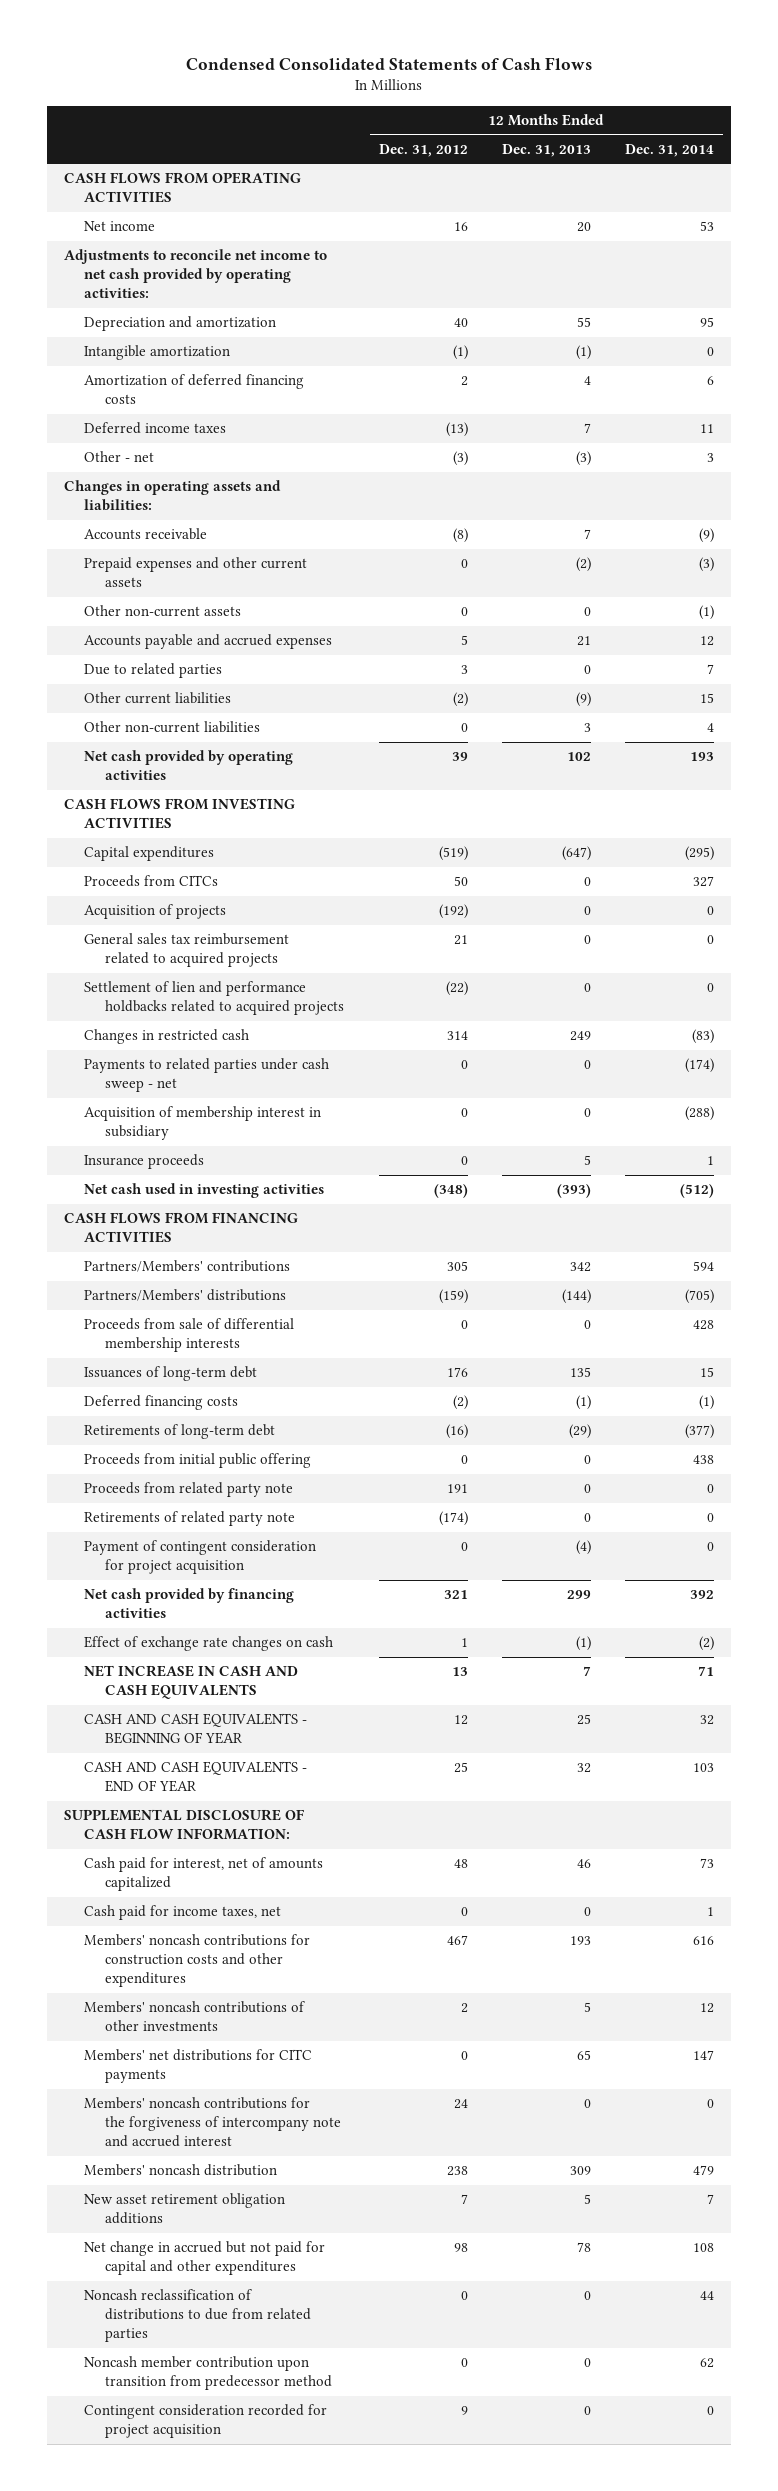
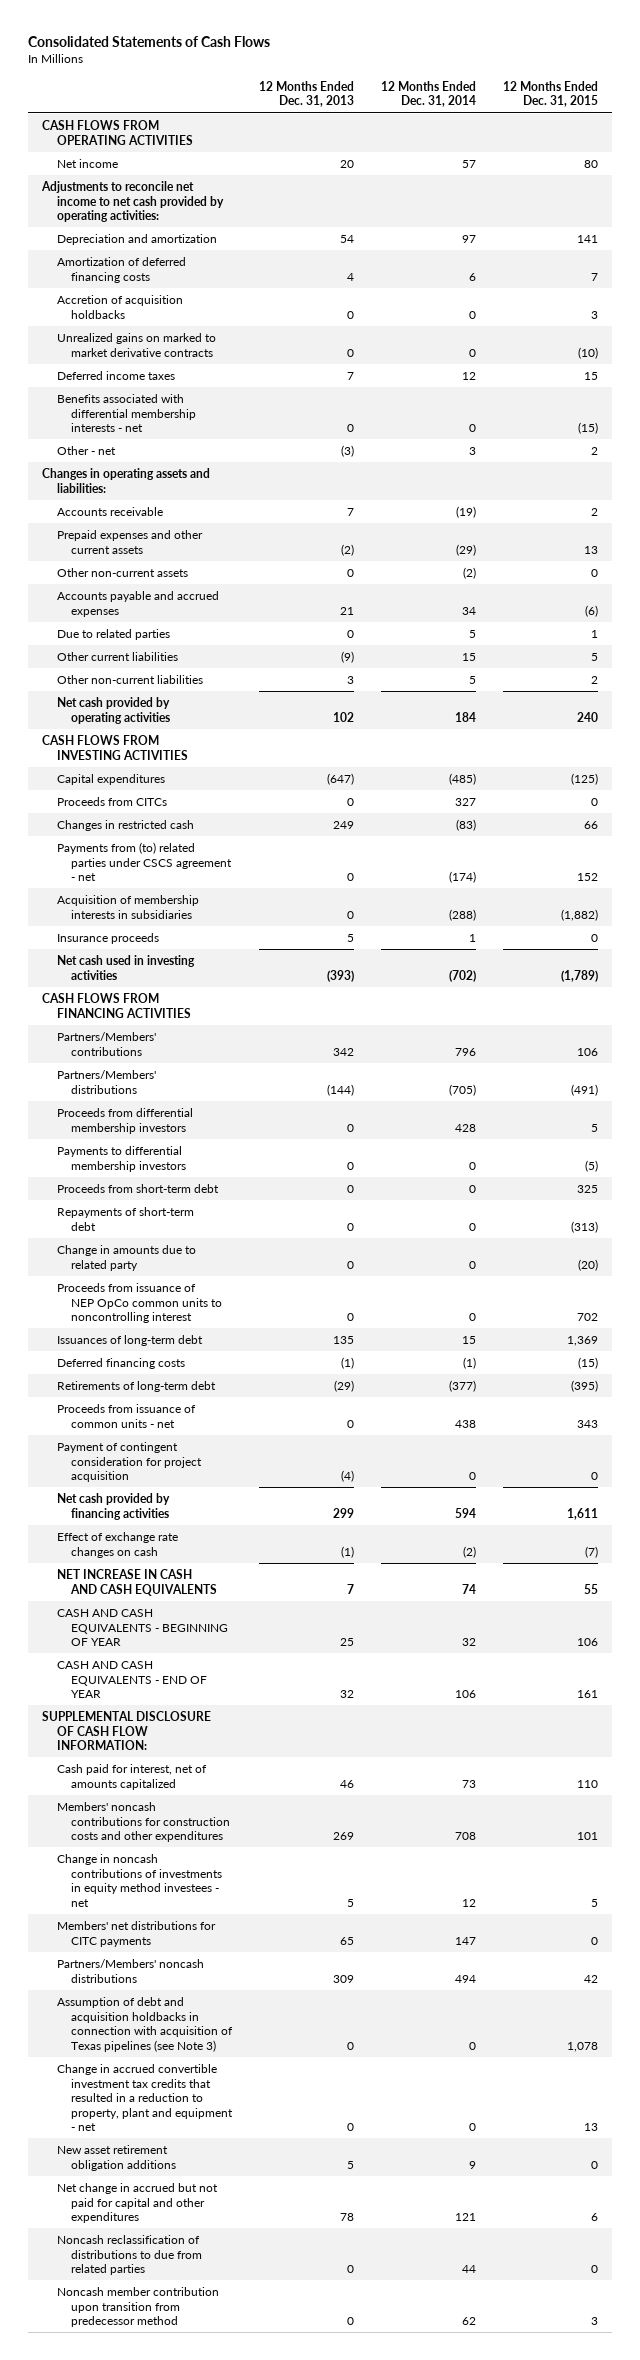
[185,56,592,70] Condensed Consolidated Statements of Cash Flows -> [28,35,271,47] Consolidated Statements of Cash Flows
[378,143,468,157] Dec. 31, 2012 -> none
none -> [503,80,599,108] 12 Months Ended Dec. 31, 2015
[700,221,715,232] 53 -> [462,159,477,168] 57
[84,345,231,361] Intangible amortization -> none
[576,317,591,328] 55 -> [340,234,355,243] 54
[700,317,715,328] 95 -> [462,234,477,243] 97
none -> [56,294,183,319] Accretion of acquisition holdbacks
none -> [56,332,216,357] Unrealized gains on marked to market derivative contracts
[700,424,715,434] 11 -> [462,371,477,380] 12
none -> [56,393,197,433] Benefits associated with differential membership interests - net
[699,528,715,544] (9) -> [456,505,477,518] (19)
[699,557,715,573] (3) -> [456,543,477,556] (29)
[699,605,715,621] (1) -> [463,566,477,579] (2)
[700,636,715,647] 12 -> [462,606,477,615] 34
[707,664,715,675] 7 -> [469,629,477,638] 5
[707,723,715,733] 4 -> [469,675,477,684] 5
[690,752,715,762] 193 -> [455,711,477,722] 184
[685,846,715,862] (295) -> [449,772,477,785] (485)
[84,904,227,920] Acquisition of projects -> none
[84,933,290,968] General sales tax reimbursement related to acquired projects -> none
[84,981,345,1016] Settlement of lien and performance holdbacks related to acquired projects -> none
[84,1058,330,1093] Payments to related parties under cash sweep - net -> [56,841,233,882] Payments from (to) related parties under CSCS agreement - net
[84,1106,322,1141] Acquisition of membership interest in subsidiary -> [56,894,199,919] Acquisition of membership interests in subsidiaries
[680,1184,715,1199] (512) -> [449,969,477,982] (702)
[693,1261,715,1272] 594 -> [455,1047,477,1056] 796
[84,1318,295,1353] Proceeds from sale of differential membership interests -> [56,1107,193,1134] Proceeds from differential membership investors
none -> [56,1145,187,1172] Payments to differential membership investors
none -> [56,1183,219,1193] Proceeds from short-term debt
none -> [56,1206,194,1231] Repayments of short-term debt
none -> [56,1244,196,1271] Change in amounts due to related party
none -> [56,1282,223,1324] Proceeds from issuance of NEP OpCo common units to noncontrolling interest
[84,1482,294,1498] Proceeds from related party note -> none
[84,1511,296,1527] Retirements of related party note -> none
[84,1453,312,1469] Proceeds from initial public offering -> [56,1403,196,1428] Proceeds from issuance of common units - net
[690,1590,715,1600] 392 -> [455,1507,477,1518] 594
[698,1666,715,1677] 71 -> [462,1583,477,1594] 74
[693,1763,715,1773] 103 -> [455,1690,477,1699] 106
[84,1905,282,1921] Cash paid for income taxes, net -> none
[569,1936,591,1946] 193 -> [333,1832,355,1841] 269
[693,1936,715,1946] 616 -> [455,1832,477,1841] 708
[84,2001,306,2032] Members' noncash contributions of other investments -> [56,1853,223,1907] Change in noncash contributions of investments in equity method investees - net
[84,2097,342,2148] Members' noncash contributions for the forgiveness of intercompany note and accrued interest -> none
[84,2164,278,2177] Members' noncash distribution -> [56,1958,204,1983] Partners/Members' noncash distributions
[693,2165,715,2176] 479 -> [455,1974,477,1983] 494
none -> [56,1996,234,2052] Assumption of debt and acquisition holdbacks in connection with acquisition of Texas pipelines (see Note 3)
none -> [56,2063,234,2132] Change in accrued convertible investment tax credits that resulted in a reduction to property, plant and equipment - net
[707,2194,715,2205] 7 -> [469,2160,477,2169] 9
[693,2243,715,2253] 108 -> [455,2213,477,2222] 121
[84,2404,328,2439] Contingent consideration recorded for project acquisition -> none

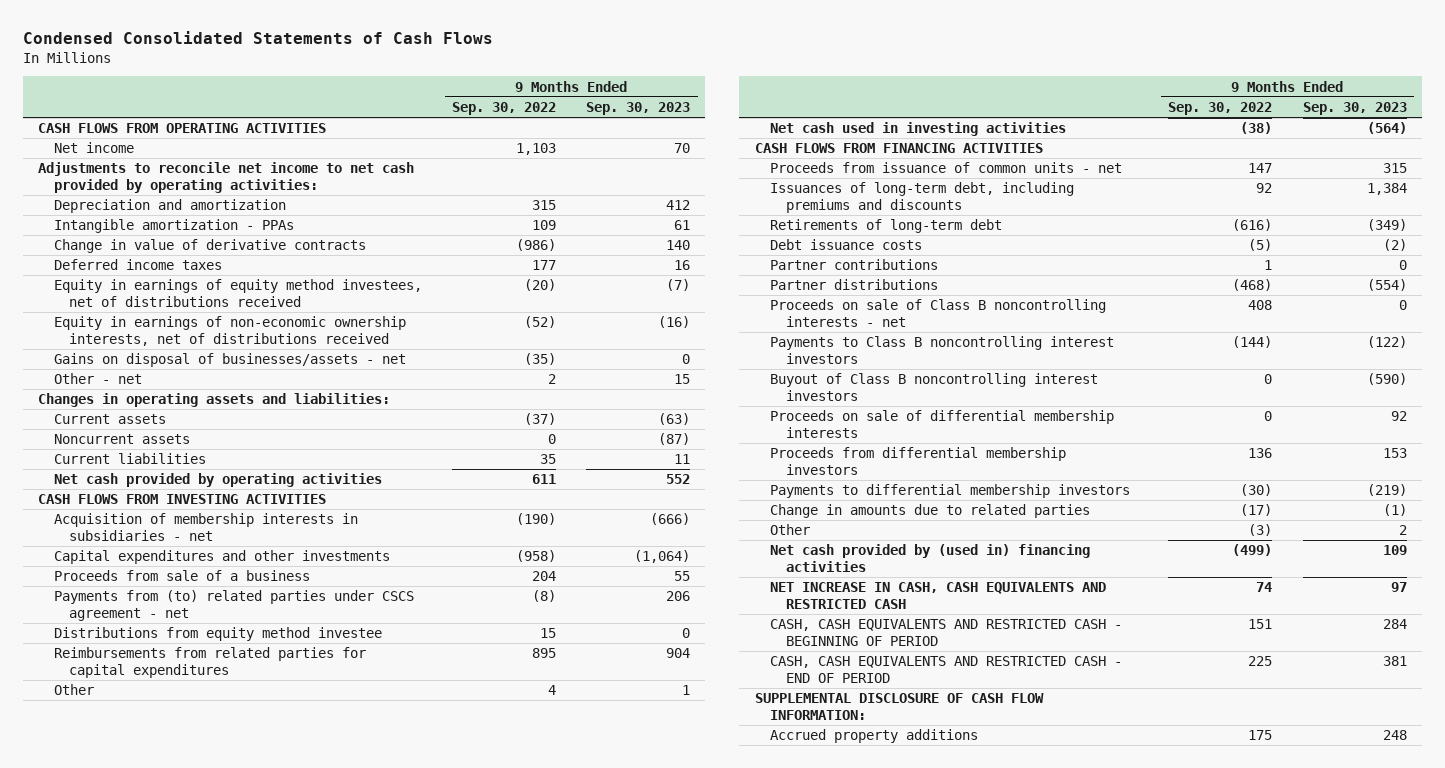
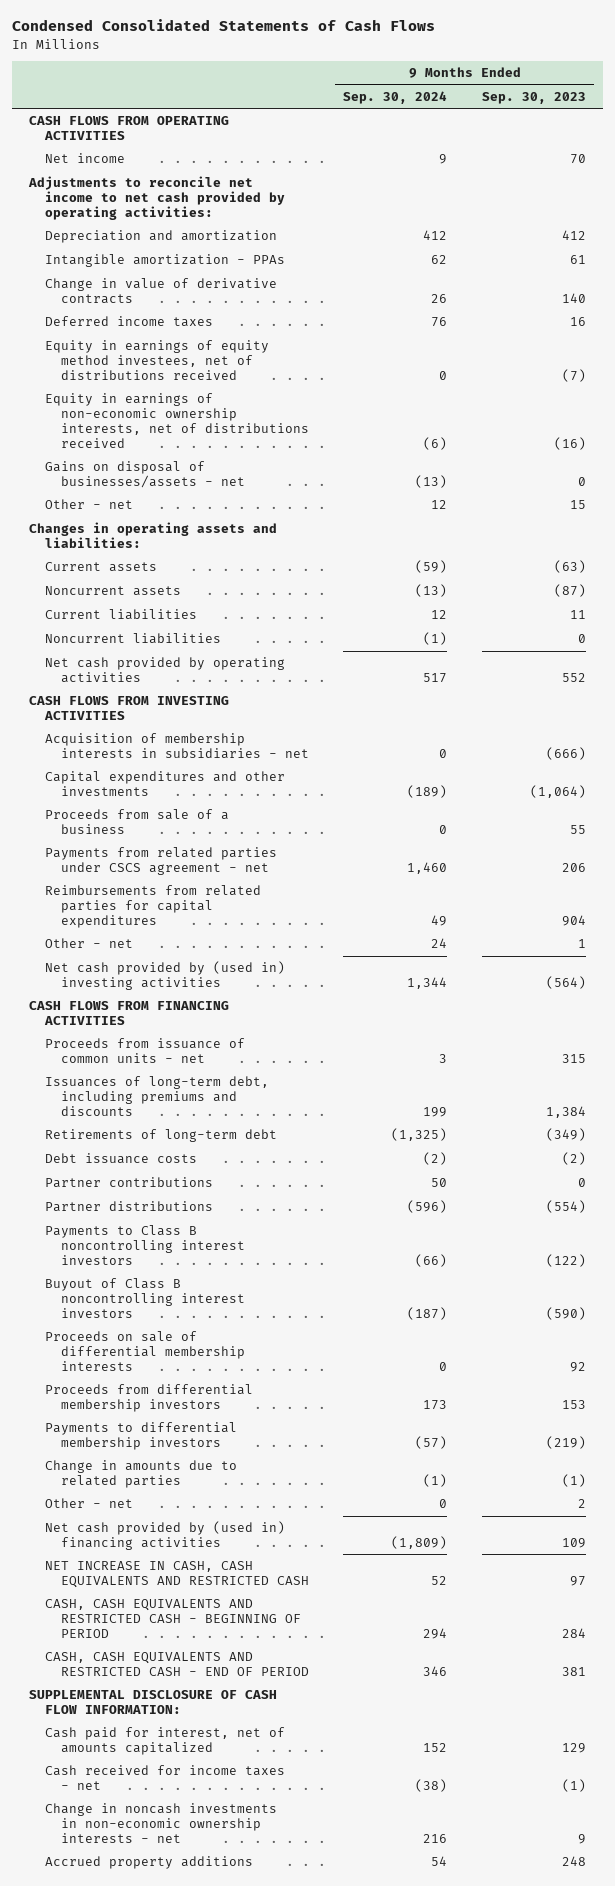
[452,101,557,115] Sep. 30, 2022 -> none
none -> [343,91,448,105] Sep. 30, 2024
none -> [45,633,222,645] Noncurrent liabilities
[53,627,382,642] Distributions from equity method investee -> none
[53,590,414,621] Payments from (to) related parties under CSCS agreement - net -> [45,847,278,876] Payments from related parties under CSCS agreement - net
[53,684,94,696] Other -> [45,938,134,949] Other - net
[770,122,1067,137] Net cash used in investing activities -> [45,961,286,991] Net cash provided by (used in) investing activities
[770,299,1107,327] Proceeds on sale of Class B noncontrolling interests - net -> none
[770,524,811,536] Other -> [45,1498,134,1509] Other - net
none -> [45,1727,286,1756] Cash paid for interest, net of amounts capitalized
none -> [45,1765,286,1791] Cash received for income taxes - net
none -> [45,1803,278,1844] Change in noncash investments in non-economic ownership interests - net

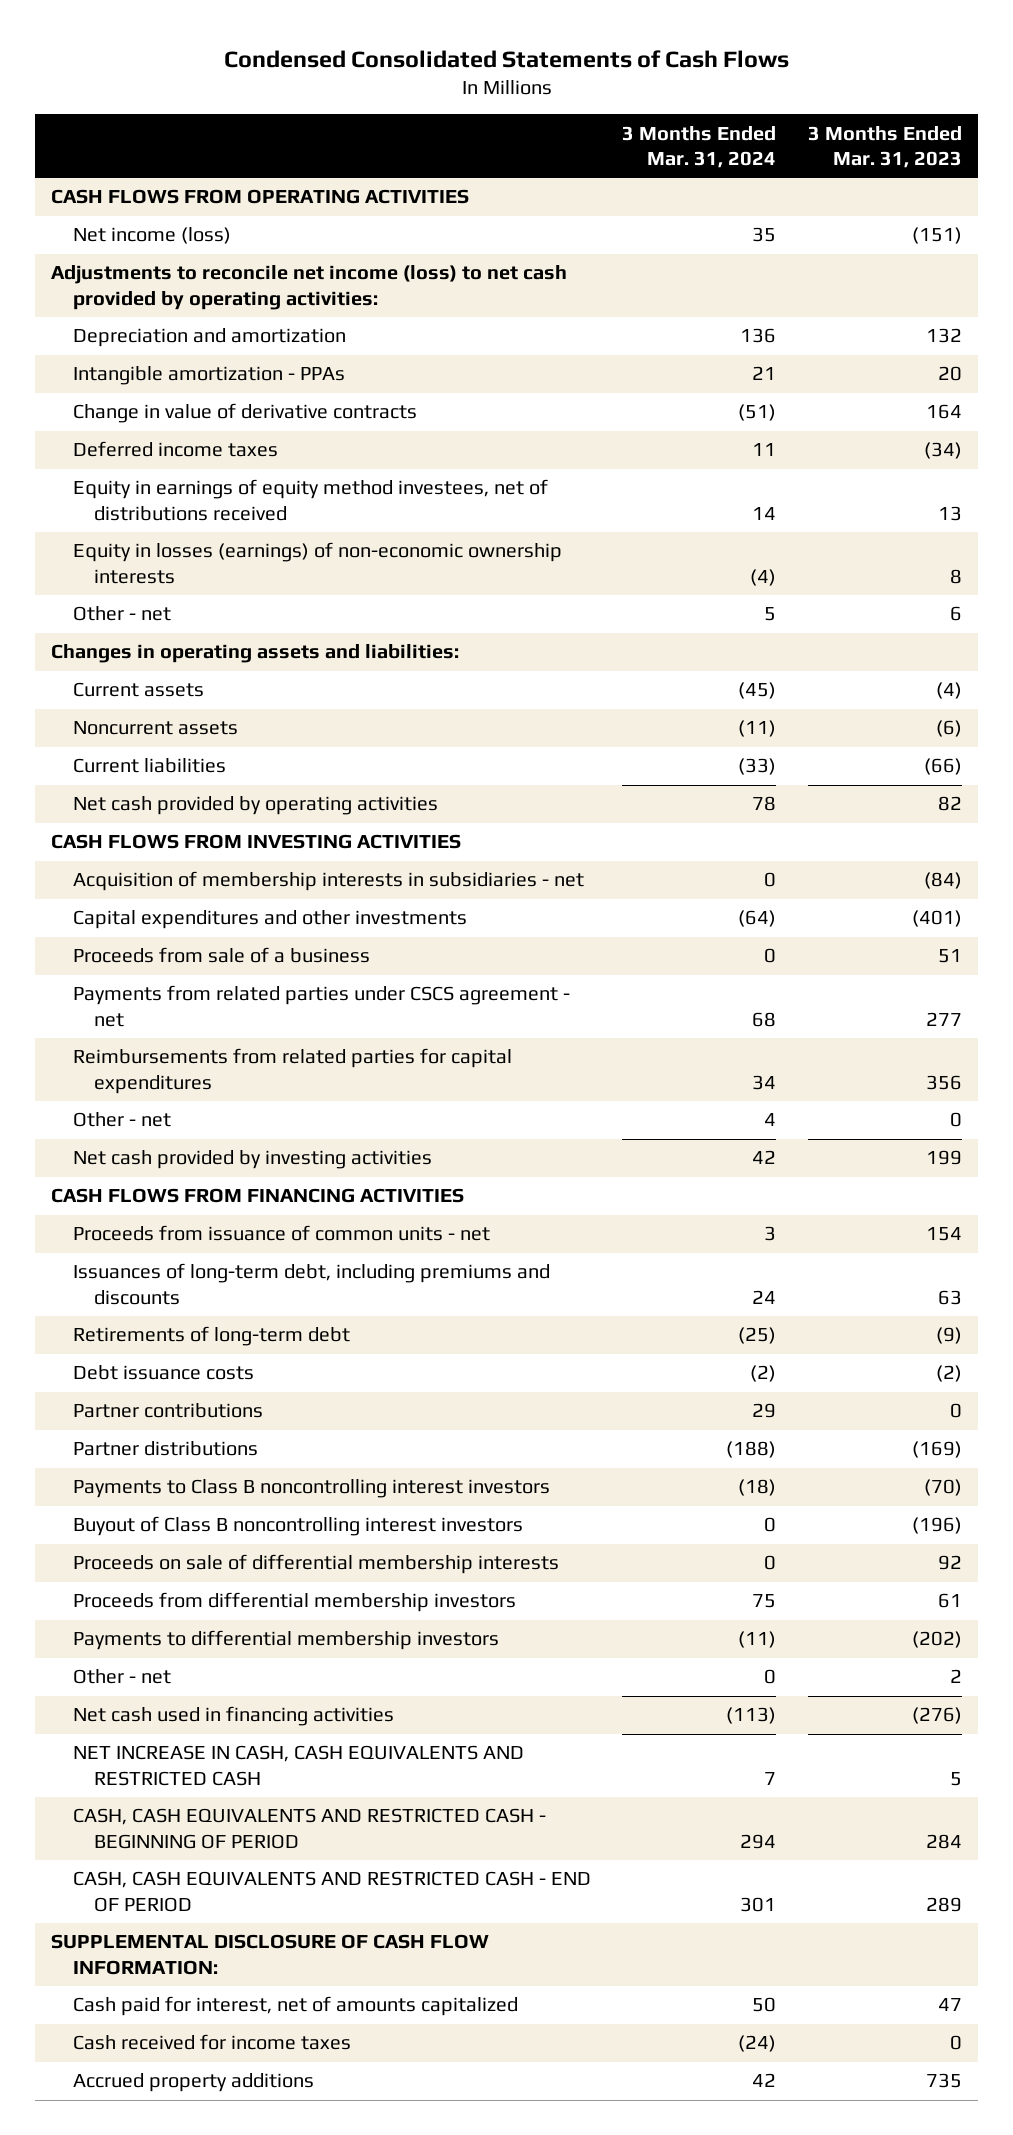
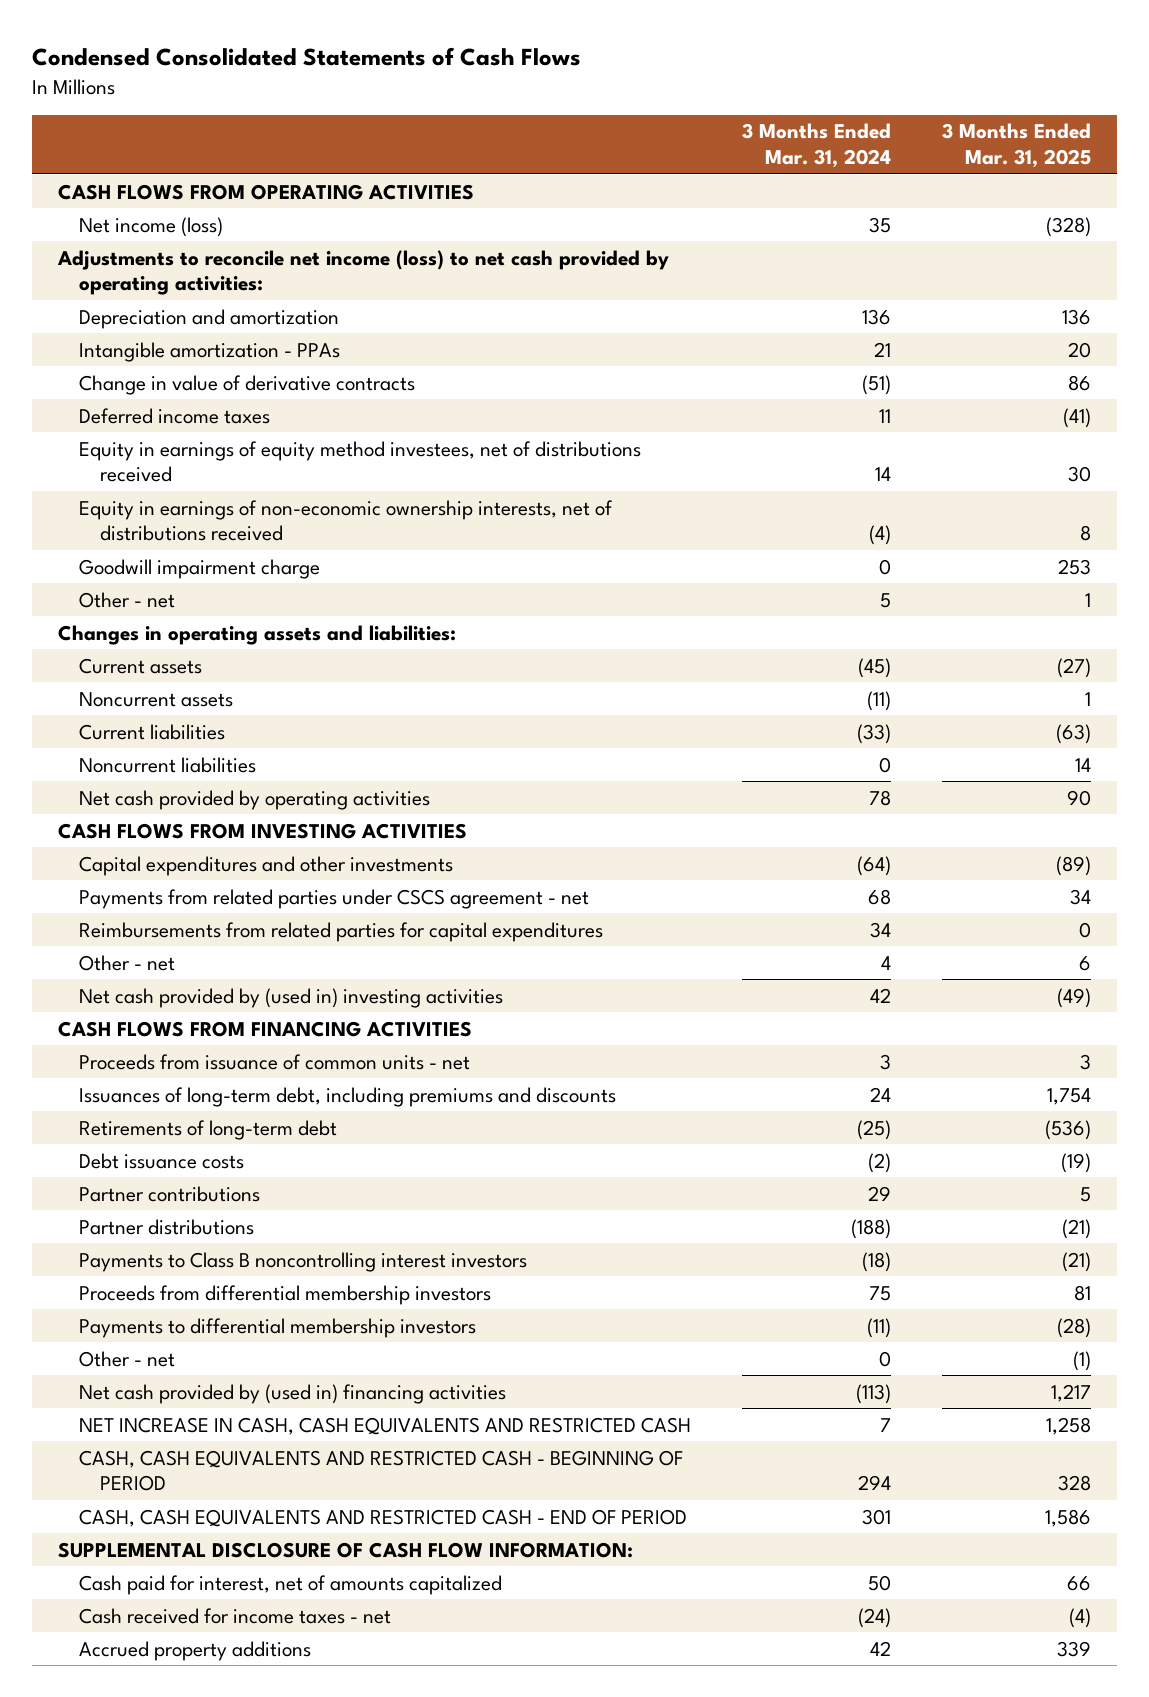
[808,125,963,169] 3 Months Ended Mar. 31, 2023 -> none
none -> [942,123,1092,169] 3 Months Ended Mar. 31, 2025
[72,542,562,584] Equity in losses (earnings) of non-economic ownership interests -> [79,499,614,542] Equity in earnings of non-economic ownership interests, net of distributions received
none -> [79,558,321,579] Goodwill impairment charge
none -> [79,756,257,773] Noncurrent liabilities
[72,871,584,892] Acquisition of membership interests in subsidiaries - net -> none
[72,947,370,964] Proceeds from sale of a business -> none
[72,1150,432,1170] Net cash provided by investing activities -> [79,987,504,1008] Net cash provided by (used in) investing activities
[72,1516,523,1537] Buyout of Class B noncontrolling interest investors -> none
[72,1554,559,1575] Proceeds on sale of differential membership interests -> none
[72,1706,394,1727] Net cash used in financing activities -> [79,1383,507,1404] Net cash provided by (used in) financing activities
[72,2034,351,2051] Cash received for income taxes -> [79,1607,392,1624] Cash received for income taxes - net

